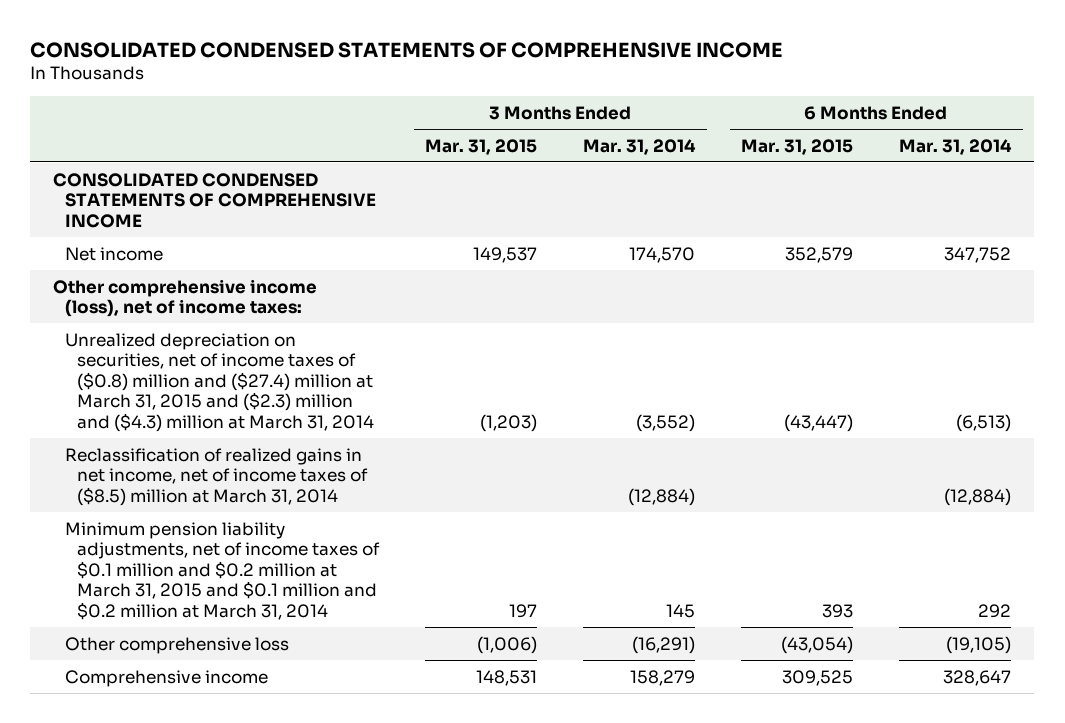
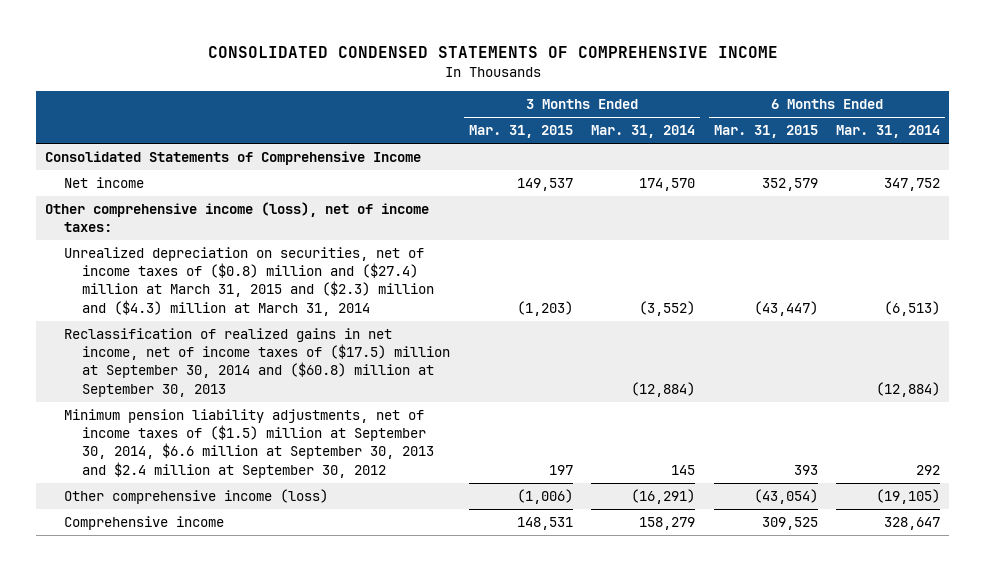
[53,172,377,228] CONSOLIDATED CONDENSED STATEMENTS OF COMPREHENSIVE INCOME -> [45,151,422,166] Consolidated Statements of Comprehensive Income
[65,447,369,506] Reclassification of realized gains in net income, net of income taxes of ($8.5) million at March 31, 2014 -> [63,328,451,397] Reclassification of realized gains in net income, net of income taxes of ($17.5) million at September 30, 2014 and ($60.8) million at September 30, 2013
[65,521,381,620] Minimum pension liability adjustments, net of income taxes of $0.1 million and $0.2 million at March 31, 2015 and $0.1 million and $0.2 million at March 31, 2014 -> [63,409,435,478] Minimum pension liability adjustments, net of income taxes of ($1.5) million at September 30, 2014, $6.6 million at September 30, 2013 and $2.4 million at September 30, 2012
[65,636,290,654] Other comprehensive loss -> [63,489,328,505] Other comprehensive income (loss)

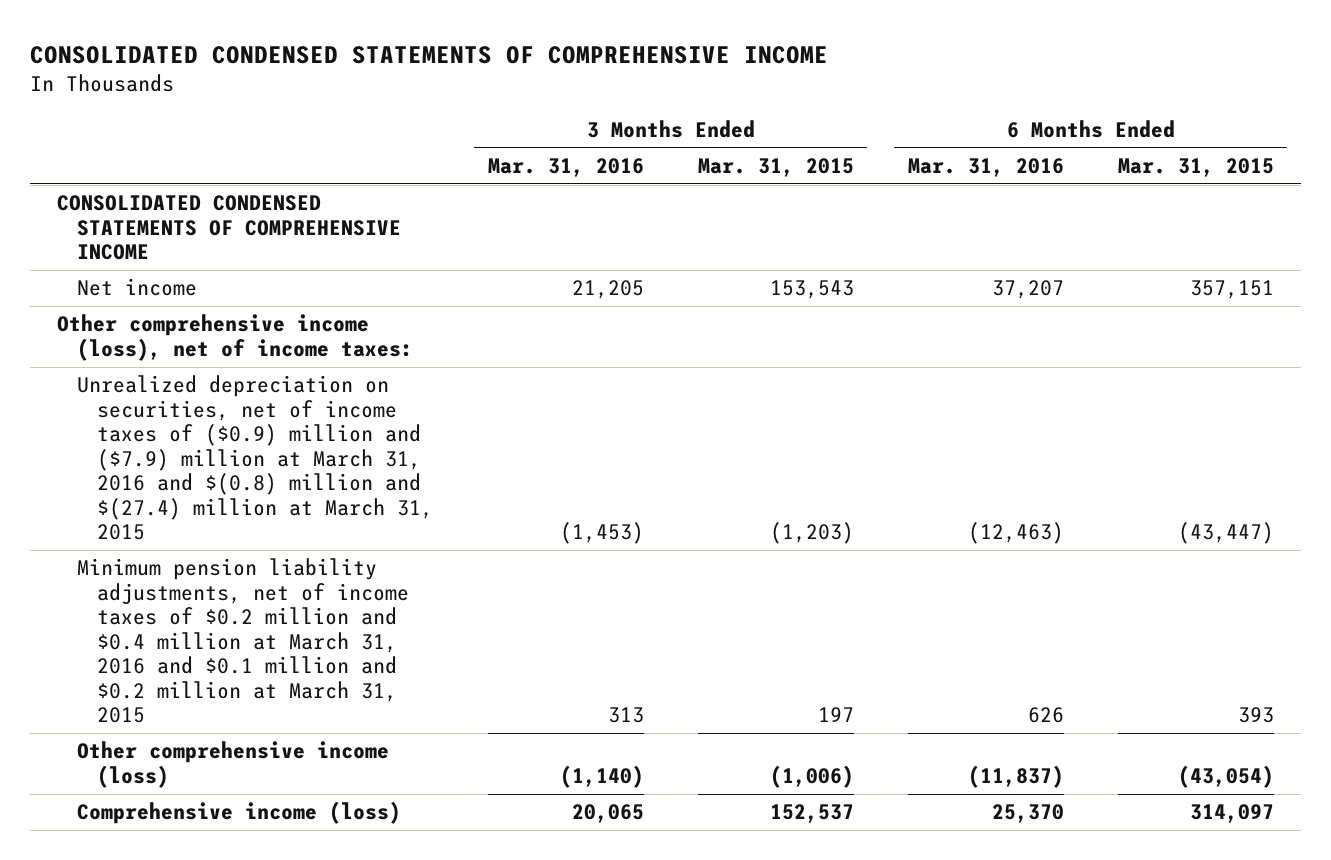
[591,125,696,139] Mar. 31, 2014 -> none
[836,125,941,139] Mar. 31, 2014 -> none
none -> [487,157,644,177] Mar. 31, 2016
none -> [907,157,1064,177] Mar. 31, 2016
[45,151,422,166] Consolidated Statements of Comprehensive Income -> [57,195,402,261] CONSOLIDATED CONDENSED STATEMENTS OF COMPREHENSIVE INCOME
[516,178,573,192] 149,537 -> [769,280,854,300] 153,543
[761,178,818,192] 352,579 -> [1189,280,1274,300] 357,151
[63,328,451,397] Reclassification of realized gains in net income, net of income taxes of ($17.5) million at September 30, 2014 and ($60.8) million at September 30, 2013 -> none
[63,247,435,316] Unrealized depreciation on securities, net of income taxes of ($0.8) million and ($27.4) million at March 31, 2015 and ($2.3) million and ($4.3) million at March 31, 2014 -> [77,375,434,541] Unrealized depreciation on securities, net of income taxes of ($0.9) million and ($7.9) million at March 31, 2016 and $(0.8) million and $(27.4) million at March 31, 2015
[63,409,435,478] Minimum pension liability adjustments, net of income taxes of ($1.5) million at September 30, 2014, $6.6 million at September 30, 2013 and $2.4 million at September 30, 2012 -> [77,558,410,724] Minimum pension liability adjustments, net of income taxes of $0.2 million and $0.4 million at March 31, 2016 and $0.1 million and $0.2 million at March 31, 2015
[63,516,224,531] Comprehensive income -> [77,801,402,825] Comprehensive income (loss)
[516,517,573,531] 148,531 -> [769,804,854,824] 152,537
[761,517,818,531] 309,525 -> [1189,804,1274,824] 314,097

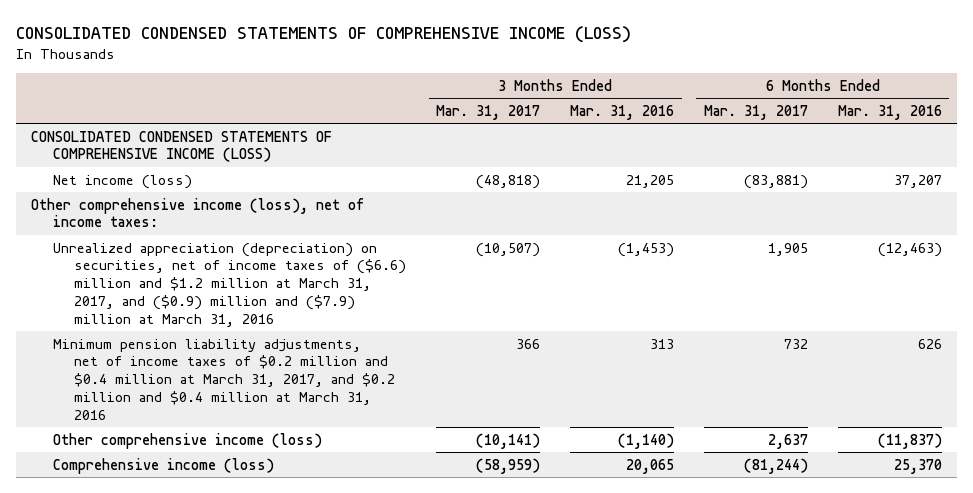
[30,45,829,64] CONSOLIDATED CONDENSED STATEMENTS OF COMPREHENSIVE INCOME -> [15,25,631,43] CONSOLIDATED CONDENSED STATEMENTS OF COMPREHENSIVE INCOME (LOSS)
[697,157,854,177] Mar. 31, 2015 -> none
[1117,157,1274,177] Mar. 31, 2015 -> none
none -> [436,104,541,120] Mar. 31, 2017
none -> [703,104,808,120] Mar. 31, 2017
[57,195,402,261] CONSOLIDATED CONDENSED STATEMENTS OF COMPREHENSIVE INCOME -> [30,130,332,163] CONSOLIDATED CONDENSED STATEMENTS OF COMPREHENSIVE INCOME (LOSS)
[77,278,198,297] Net income -> [52,174,192,189] Net income (loss)
[77,375,434,541] Unrealized depreciation on securities, net of income taxes of ($0.9) million and ($7.9) million at March 31, 2016 and $(0.8) million and $(27.4) million at March 31, 2015 -> [52,242,407,328] Unrealized appreciation (depreciation) on securities, net of income taxes of ($6.6) million and $1.2 million at March 31, 2017, and ($0.9) million and ($7.9) million at March 31, 2016
[77,558,410,724] Minimum pension liability adjustments, net of income taxes of $0.2 million and $0.4 million at March 31, 2016 and $0.1 million and $0.2 million at March 31, 2015 -> [52,338,396,421] Minimum pension liability adjustments, net of income taxes of $0.2 million and $0.4 million at March 31, 2017, and $0.2 million and $0.4 million at March 31, 2016

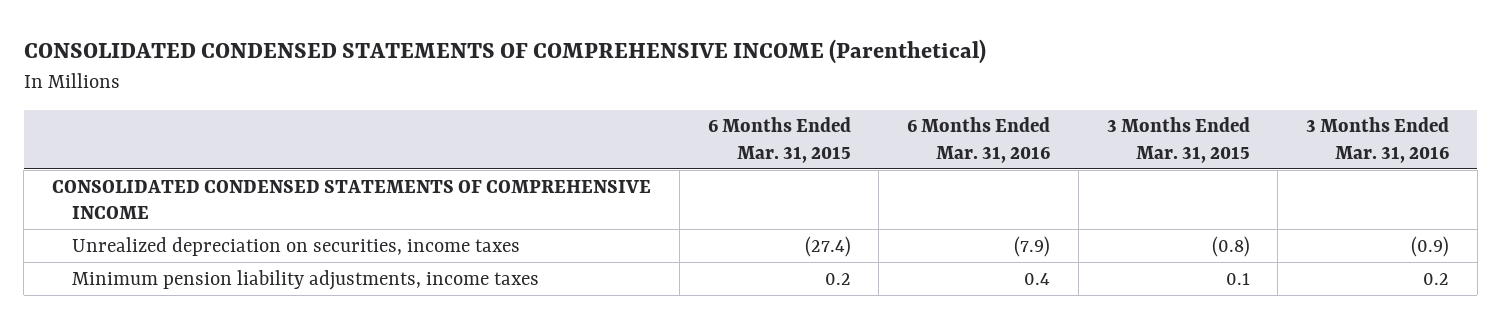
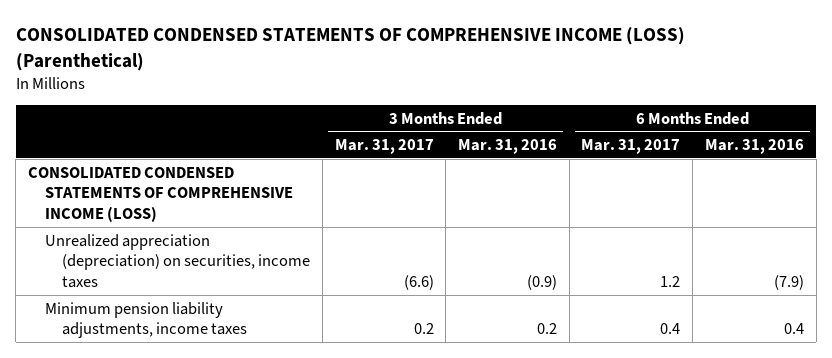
[23,38,986,64] CONSOLIDATED CONDENSED STATEMENTS OF COMPREHENSIVE INCOME (Parenthetical) -> [15,27,685,71] CONSOLIDATED CONDENSED STATEMENTS OF COMPREHENSIVE INCOME (LOSS) (Parenthetical)
[707,117,851,163] 6 Months Ended Mar. 31, 2015 -> none
[1106,117,1250,163] 3 Months Ended Mar. 31, 2015 -> none
none -> [334,139,434,155] Mar. 31, 2017
none -> [581,139,681,155] Mar. 31, 2017
[52,179,652,219] CONSOLIDATED CONDENSED STATEMENTS OF COMPREHENSIVE INCOME -> [28,166,294,222] CONSOLIDATED CONDENSED STATEMENTS OF COMPREHENSIVE INCOME (LOSS)
[72,236,521,256] Unrealized depreciation on securities, income taxes -> [45,233,311,288] Unrealized appreciation (depreciation) on securities, income taxes

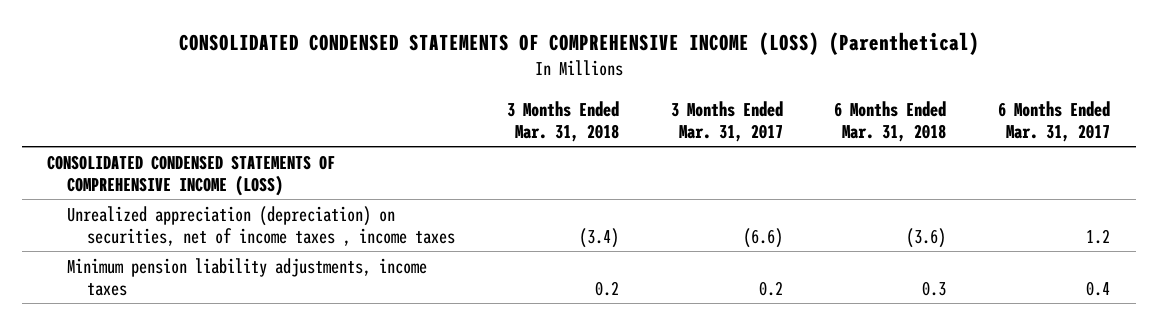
[458,139,558,155] Mar. 31, 2016 -> none
[704,139,804,155] Mar. 31, 2016 -> none
none -> [506,100,619,142] 3 Months Ended Mar. 31, 2018
none -> [834,100,947,142] 6 Months Ended Mar. 31, 2018
[45,233,311,288] Unrealized appreciation (depreciation) on securities, income taxes -> [67,205,455,246] Unrealized appreciation (depreciation) on securities, net of income taxes , income taxes

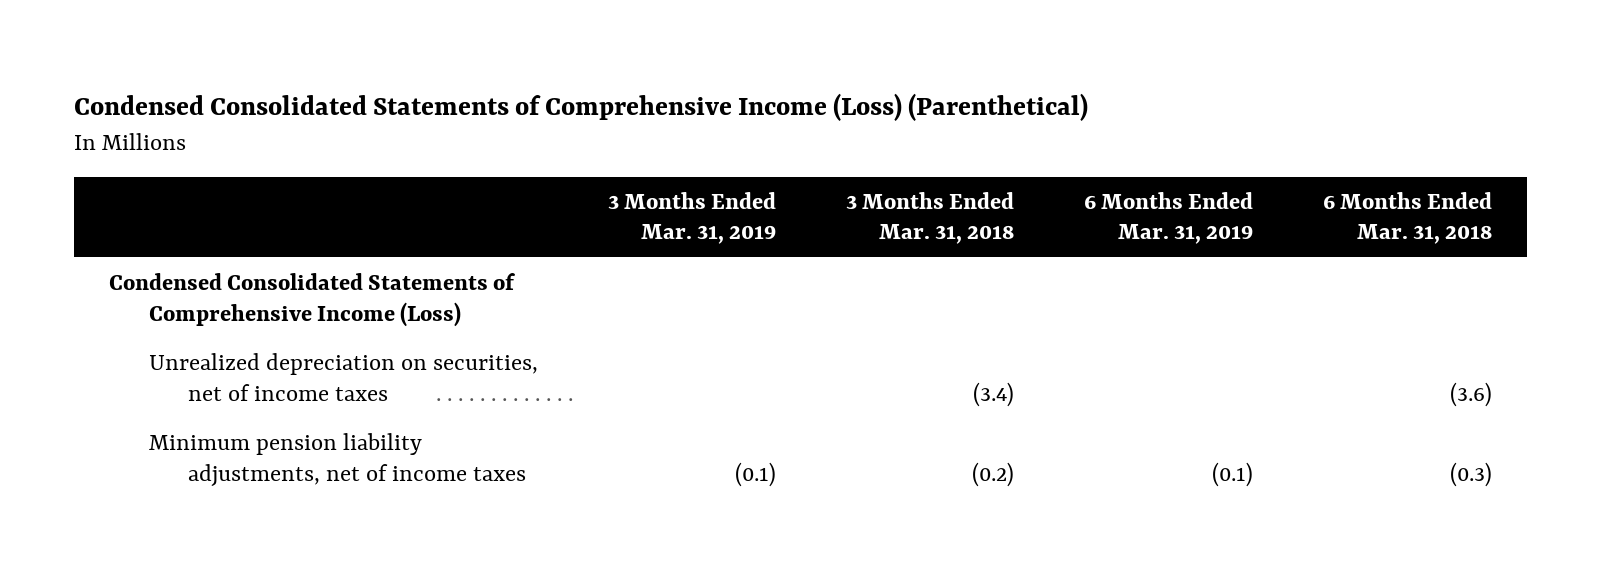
[178,32,979,56] CONSOLIDATED CONDENSED STATEMENTS OF COMPREHENSIVE INCOME (LOSS) (Parenthetical) -> [74,92,1089,121] Condensed Consolidated Statements of Comprehensive Income (Loss) (Parenthetical)
[670,100,783,142] 3 Months Ended Mar. 31, 2017 -> none
[998,100,1111,142] 6 Months Ended Mar. 31, 2017 -> none
none -> [607,191,776,245] 3 Months Ended Mar. 31, 2019
none -> [1084,191,1254,245] 6 Months Ended Mar. 31, 2019
[47,154,336,196] CONSOLIDATED CONDENSED STATEMENTS OF COMPREHENSIVE INCOME (LOSS) -> [109,273,516,327] Condensed Consolidated Statements of Comprehensive Income (Loss)
[67,205,455,246] Unrealized appreciation (depreciation) on securities, net of income taxes , income taxes -> [148,353,538,401] Unrealized depreciation on securities, net of income taxes
[67,257,428,296] Minimum pension liability adjustments, income taxes -> [148,433,526,486] Minimum pension liability adjustments, net of income taxes
[594,280,619,296] 0.2 -> [971,461,1014,487] (0.2)
[922,280,947,296] 0.3 -> [1450,461,1493,487] (0.3)

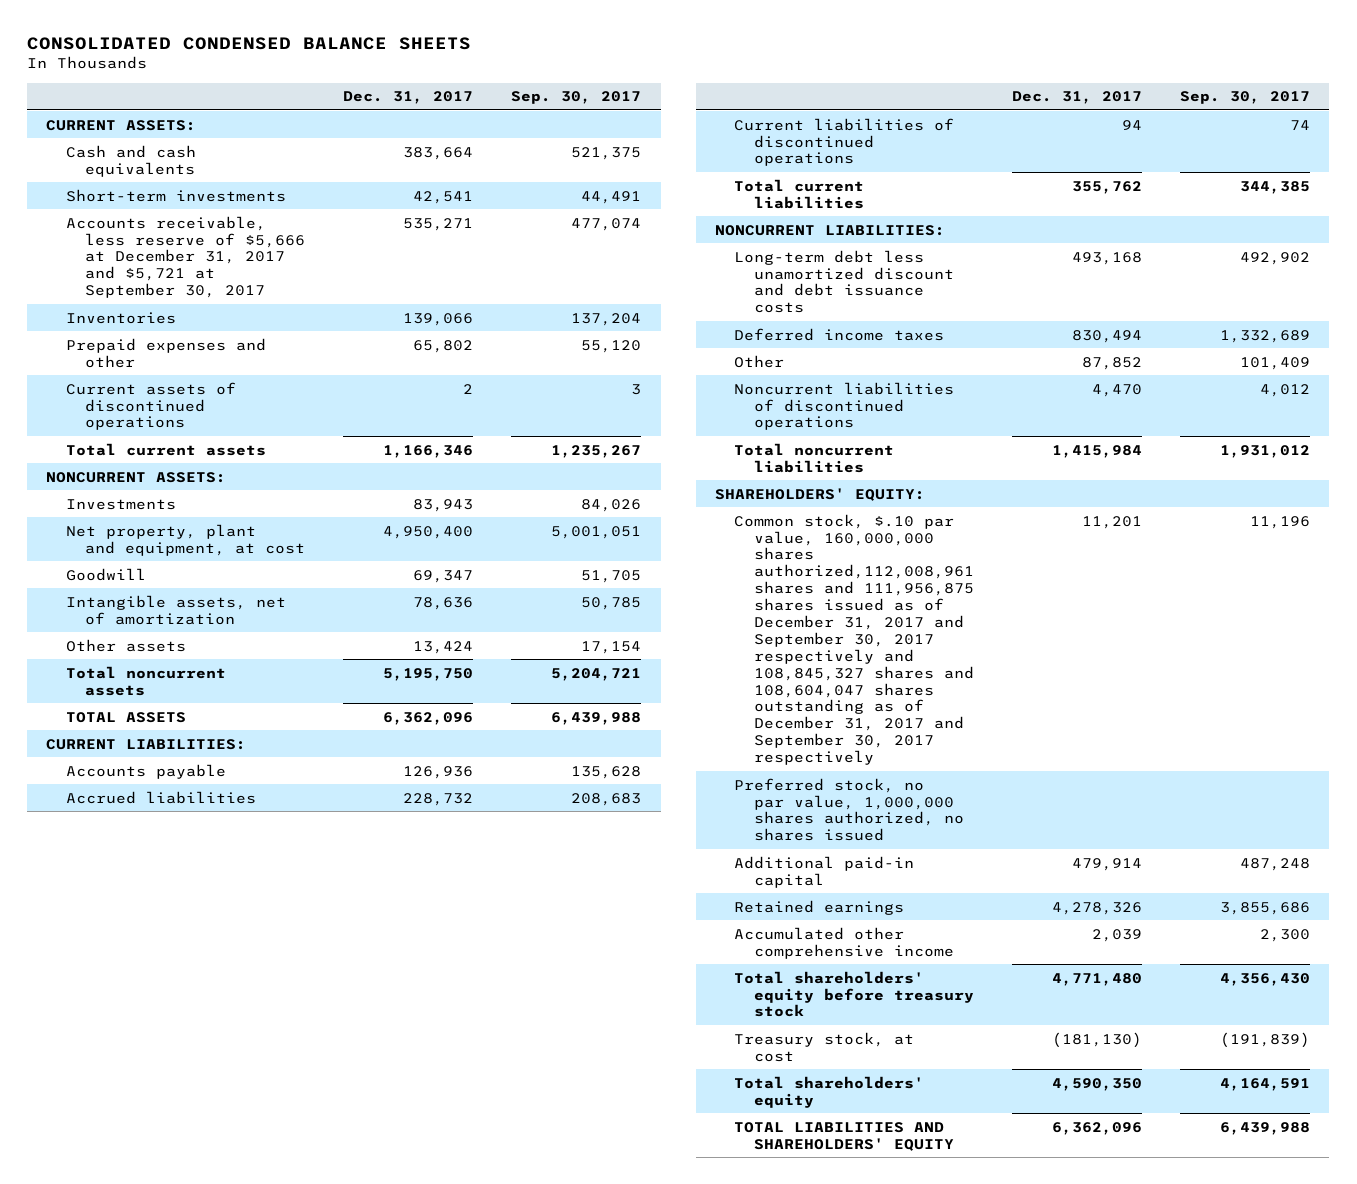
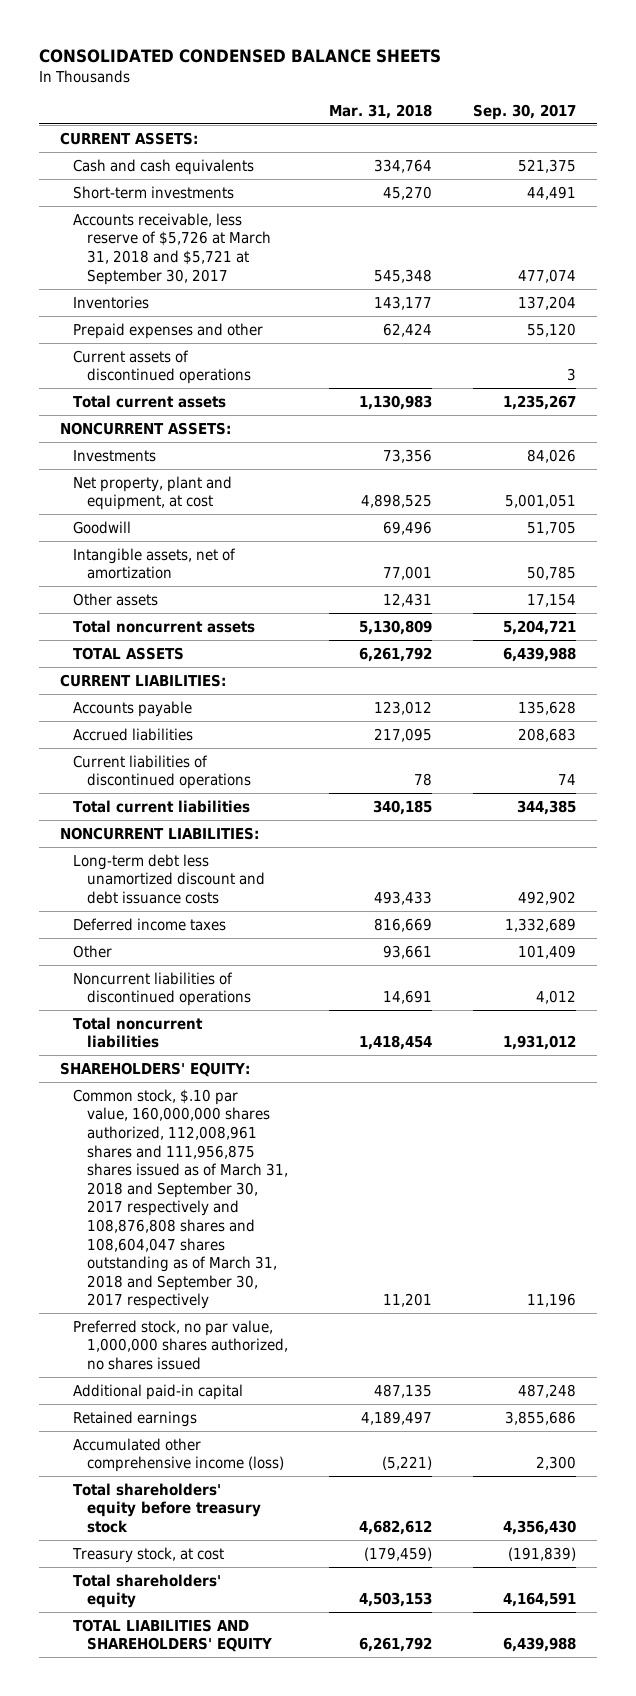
[343,91,474,105] Dec. 31, 2017 -> none
none -> [329,103,433,119] Mar. 31, 2018
[65,215,305,299] Accounts receivable, less reserve of $5,666 at December 31, 2017 and $5,721 at September 30, 2017 -> [73,212,272,285] Accounts receivable, less reserve of $5,726 at March 31, 2018 and $5,721 at September 30, 2017
[734,513,974,766] Common stock, $.10 par value, 160,000,000 shares authorized,112,008,961 shares and 111,956,875 shares issued as of December 31, 2017 and September 30, 2017 respectively and 108,845,327 shares and 108,604,047 shares outstanding as of December 31, 2017 and September 30, 2017 respectively -> [73,1088,289,1310] Common stock, $.10 par value, 160,000,000 shares authorized, 112,008,961 shares and 111,956,875 shares issued as of March 31, 2018 and September 30, 2017 respectively and 108,876,808 shares and 108,604,047 shares outstanding as of March 31, 2018 and September 30, 2017 respectively
[734,926,954,959] Accumulated other comprehensive income -> [73,1437,285,1473] Accumulated other comprehensive income (loss)

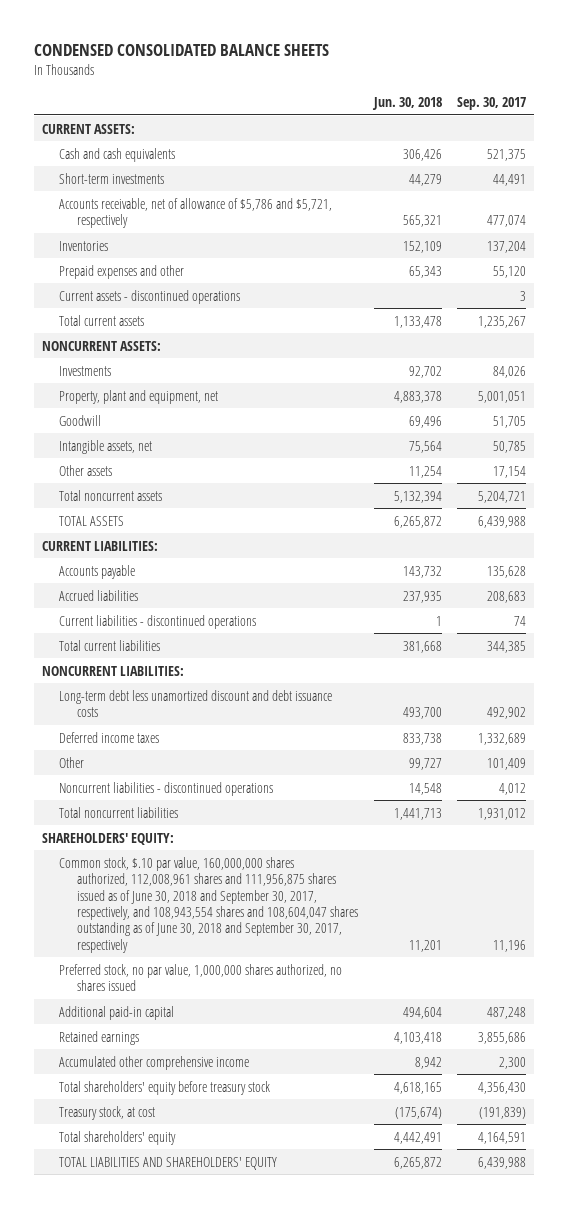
[38,49,441,64] CONSOLIDATED CONDENSED BALANCE SHEETS -> [33,44,329,57] CONDENSED CONSOLIDATED BALANCE SHEETS
[329,103,433,119] Mar. 31, 2018 -> none
none -> [371,97,442,111] Jun. 30, 2018
[73,212,272,285] Accounts receivable, less reserve of $5,726 at March 31, 2018 and $5,721 at September 30, 2017 -> [59,197,333,229] Accounts receivable, net of allowance of $5,786 and $5,721, respectively
[73,349,252,385] Current assets of discontinued operations -> [59,289,241,304] Current assets - discontinued operations
[73,475,233,511] Net property, plant and equipment, at cost -> [59,389,219,404] Property, plant and equipment, net
[73,547,237,580] Intangible assets, net of amortization -> [59,439,153,454] Intangible assets, net
[73,754,252,790] Current liabilities of discontinued operations -> [59,614,257,629] Current liabilities - discontinued operations
[73,971,252,1007] Noncurrent liabilities of discontinued operations -> [59,781,274,796] Noncurrent liabilities - discontinued operations
[73,1088,289,1310] Common stock, $.10 par value, 160,000,000 shares authorized, 112,008,961 shares and 111,956,875 shares issued as of March 31, 2018 and September 30, 2017 respectively and 108,876,808 shares and 108,604,047 shares outstanding as of March 31, 2018 and September 30, 2017 respectively -> [59,856,359,953] Common stock, $.10 par value, 160,000,000 shares authorized, 112,008,961 shares and 111,956,875 shares issued as of June 30, 2018 and September 30, 2017, respectively, and 108,943,554 shares and 108,604,047 shares outstanding as of June 30, 2018 and September 30, 2017, respectively
[73,1437,285,1473] Accumulated other comprehensive income (loss) -> [59,1055,250,1070] Accumulated other comprehensive income

